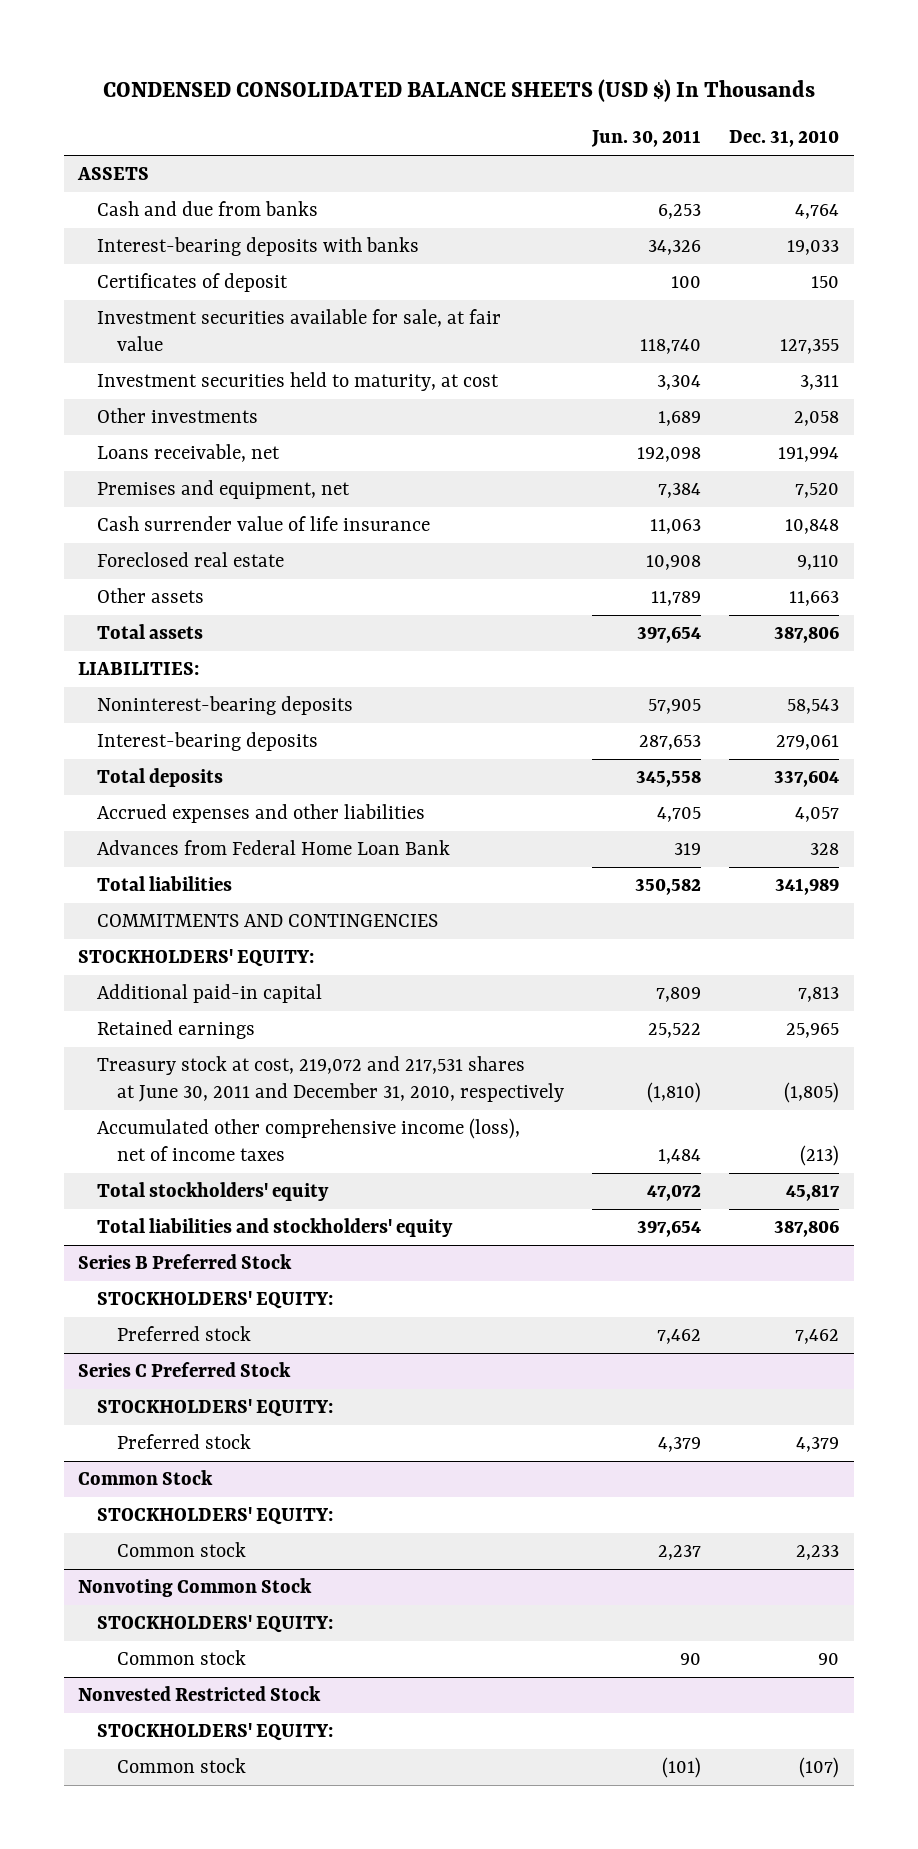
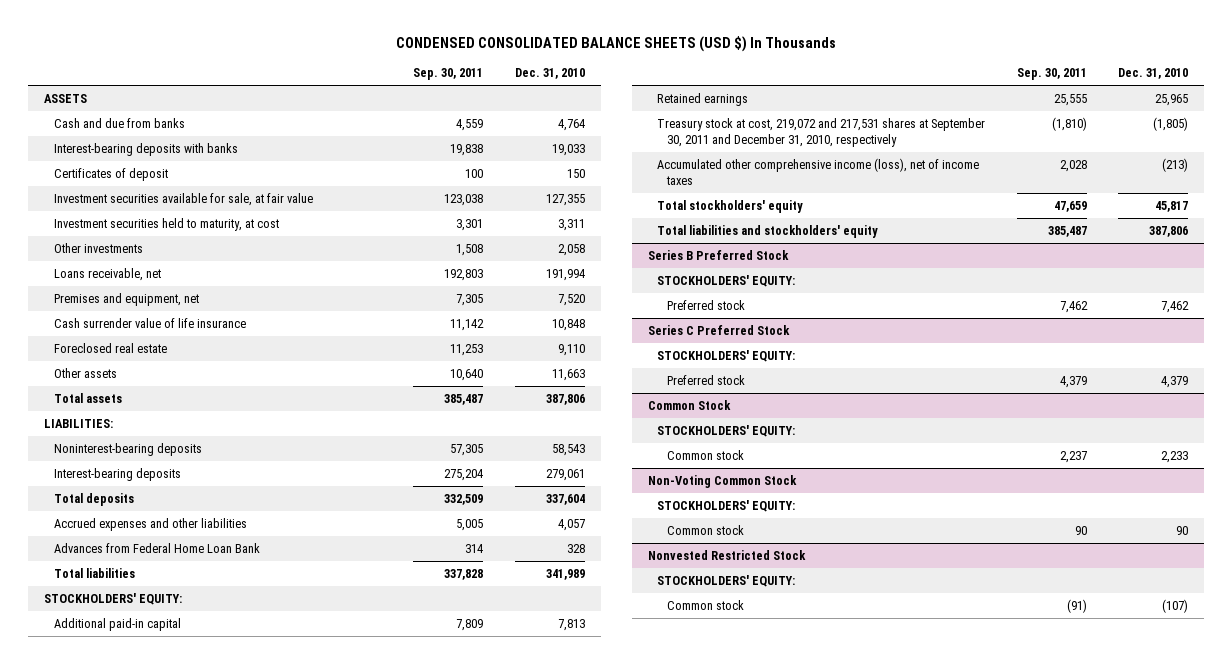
[591,130,702,148] Jun. 30, 2011 -> none
none -> [413,68,484,81] Sep. 30, 2011
[97,914,439,928] COMMITMENTS AND CONTINGENCIES -> none
[97,1056,564,1102] Treasury stock at cost, 219,072 and 217,531 shares at June 30, 2011 and December 31, 2010, respectively -> [657,117,986,147] Treasury stock at cost, 219,072 and 217,531 shares at September 30, 2011 and December 31, 2010, respectively
[78,1578,313,1598] Nonvoting Common Stock -> none
none -> [647,474,797,488] Non-Voting Common Stock

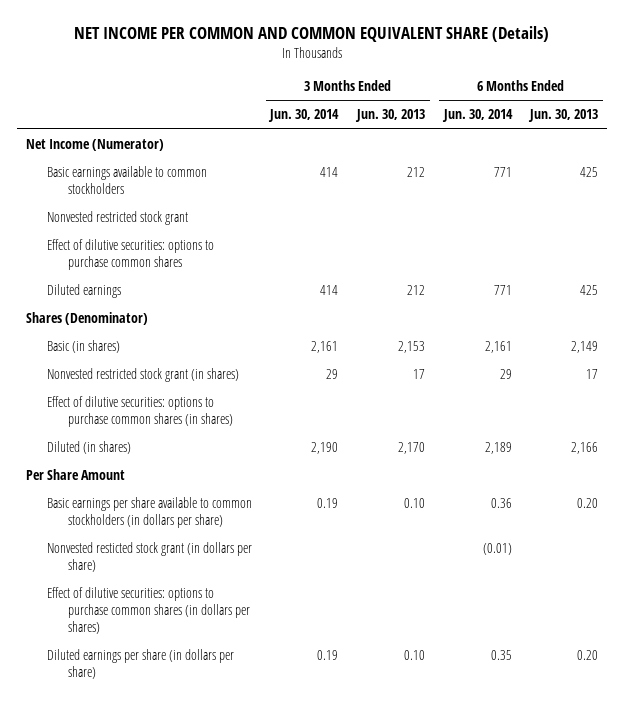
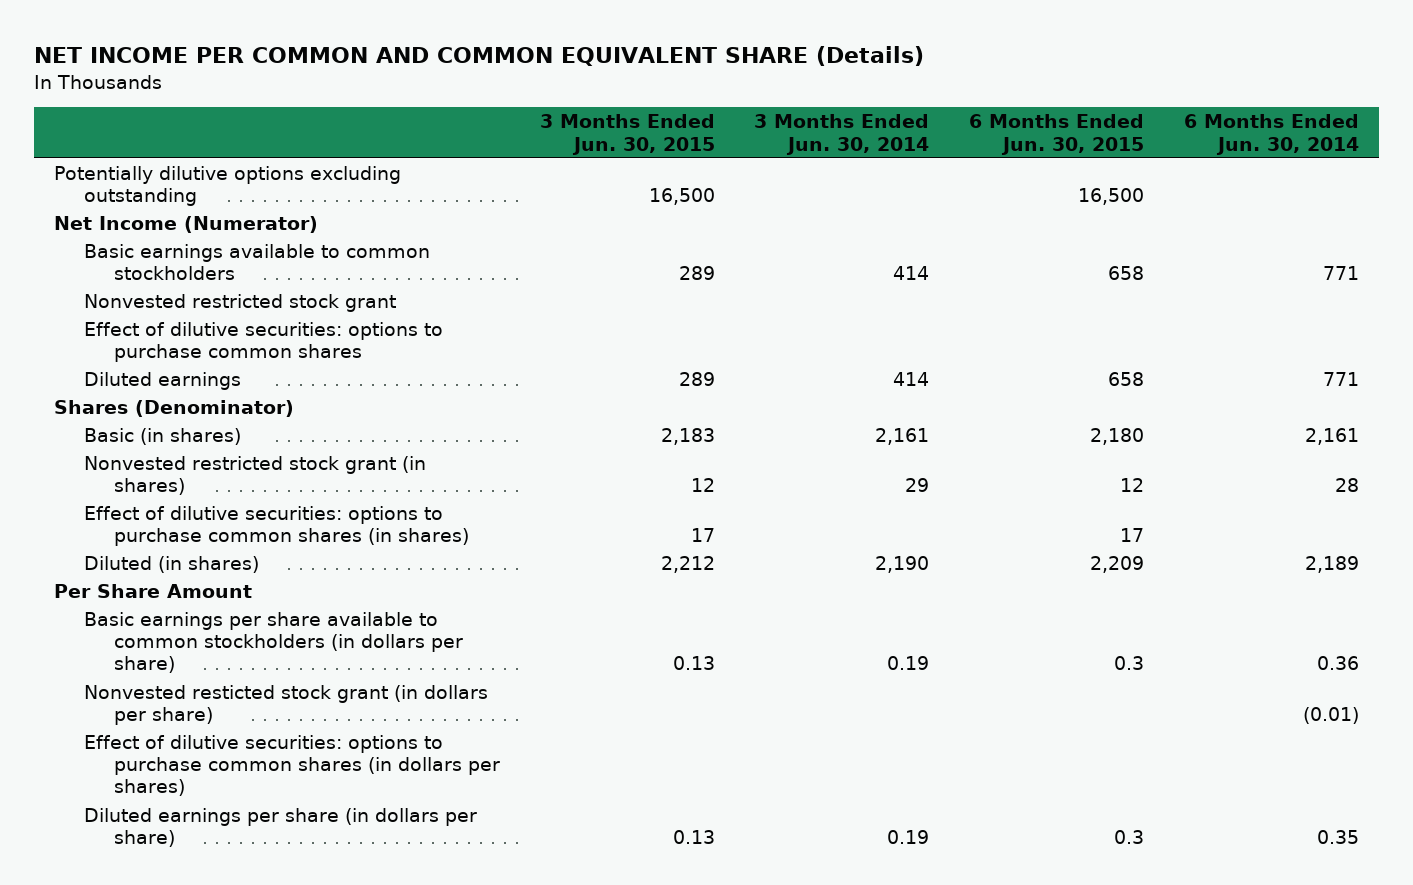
[354,109,425,123] Jun. 30, 2013 -> none
[528,109,599,123] Jun. 30, 2013 -> none
none -> [539,114,715,155] 3 Months Ended Jun. 30, 2015
none -> [969,114,1145,155] 6 Months Ended Jun. 30, 2015
none -> [53,165,401,207] Potentially dilutive options excluding outstanding
[499,369,512,380] 29 -> [1335,478,1360,493] 28

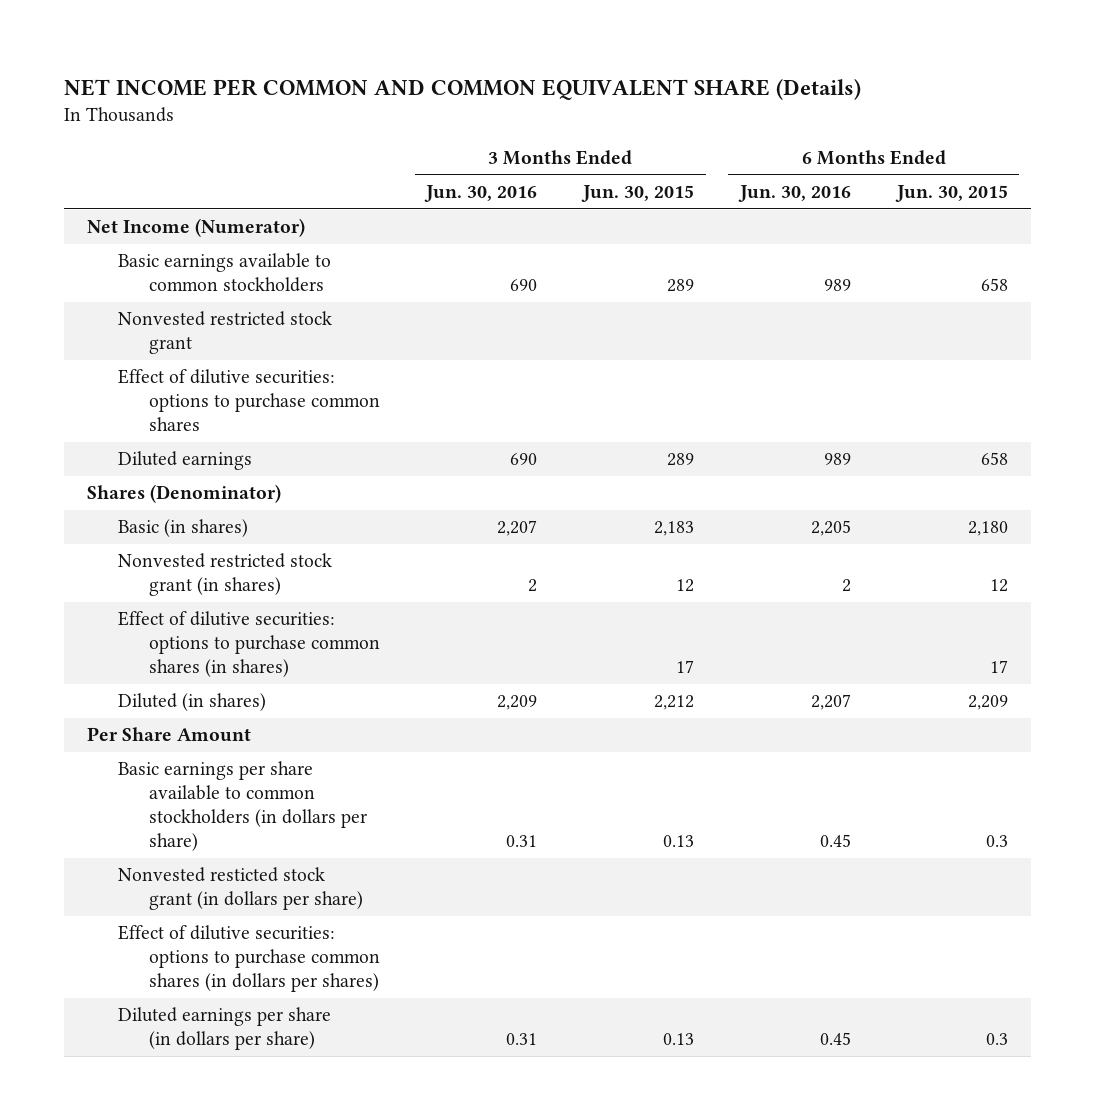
[754,114,930,155] 3 Months Ended Jun. 30, 2014 -> none
[1184,114,1360,155] 6 Months Ended Jun. 30, 2014 -> none
none -> [424,185,538,203] Jun. 30, 2016
none -> [737,185,851,203] Jun. 30, 2016
[53,165,401,207] Potentially dilutive options excluding outstanding -> none

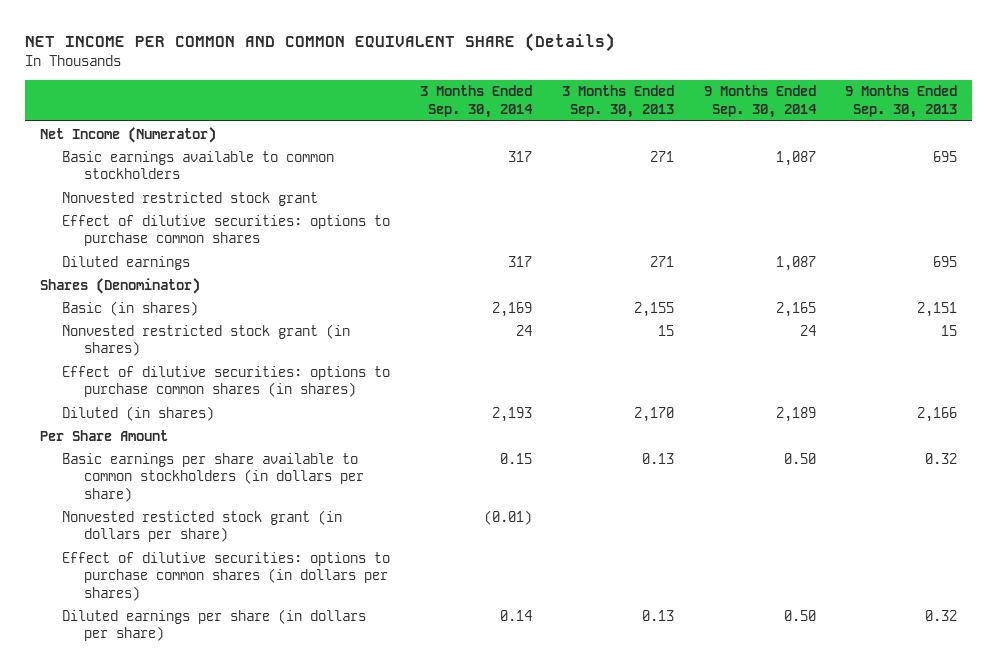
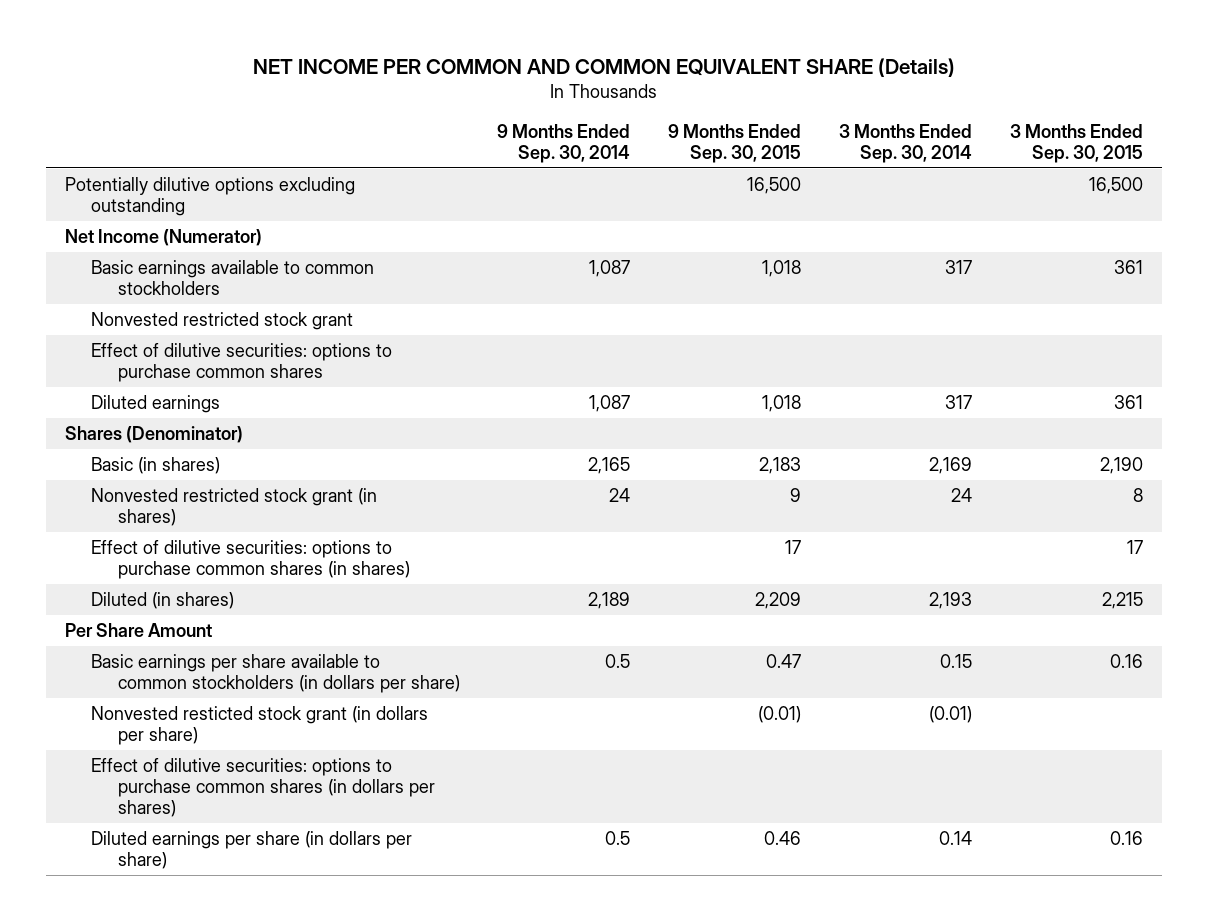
[561,85,674,118] 3 Months Ended Sep. 30, 2013 -> none
[845,85,958,118] 9 Months Ended Sep. 30, 2013 -> none
none -> [668,124,802,164] 9 Months Ended Sep. 30, 2015
none -> [1010,124,1144,164] 3 Months Ended Sep. 30, 2015
none -> [65,176,356,216] Potentially dilutive options excluding outstanding
[783,452,816,464] 0.50 -> [605,653,631,668] 0.5
[783,609,816,621] 0.50 -> [605,830,631,845] 0.5

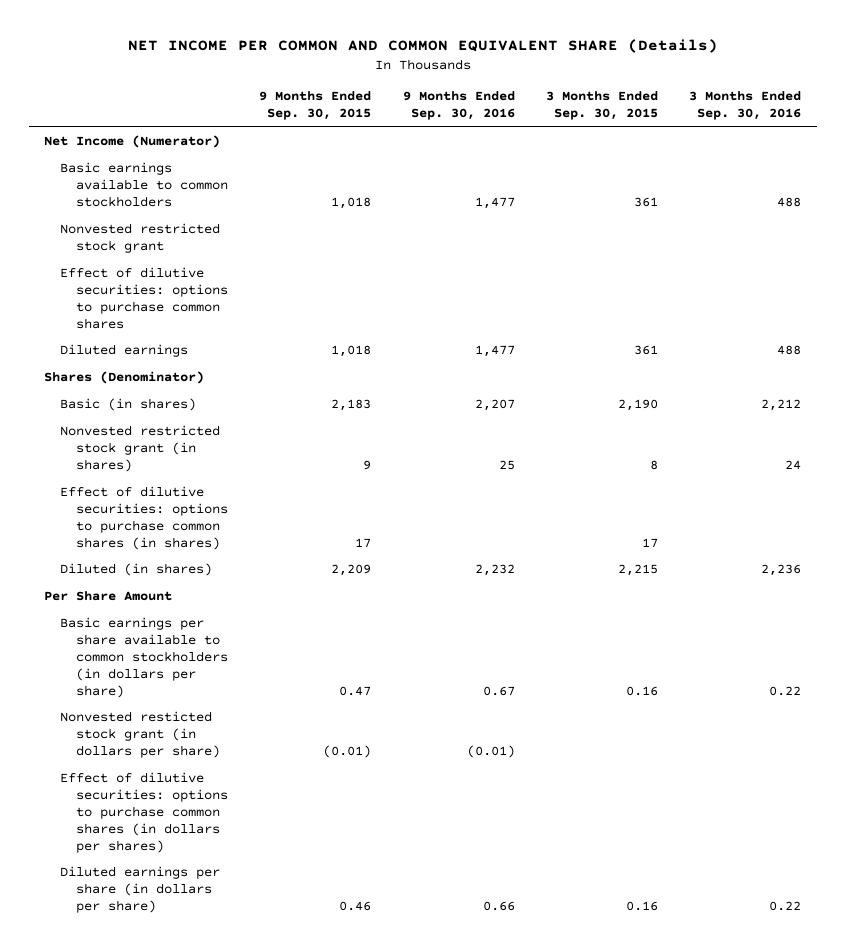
[497,124,631,164] 9 Months Ended Sep. 30, 2014 -> none
[839,124,973,164] 3 Months Ended Sep. 30, 2014 -> none
none -> [402,91,515,121] 9 Months Ended Sep. 30, 2016
none -> [689,91,802,121] 3 Months Ended Sep. 30, 2016
[65,176,356,216] Potentially dilutive options excluding outstanding -> none

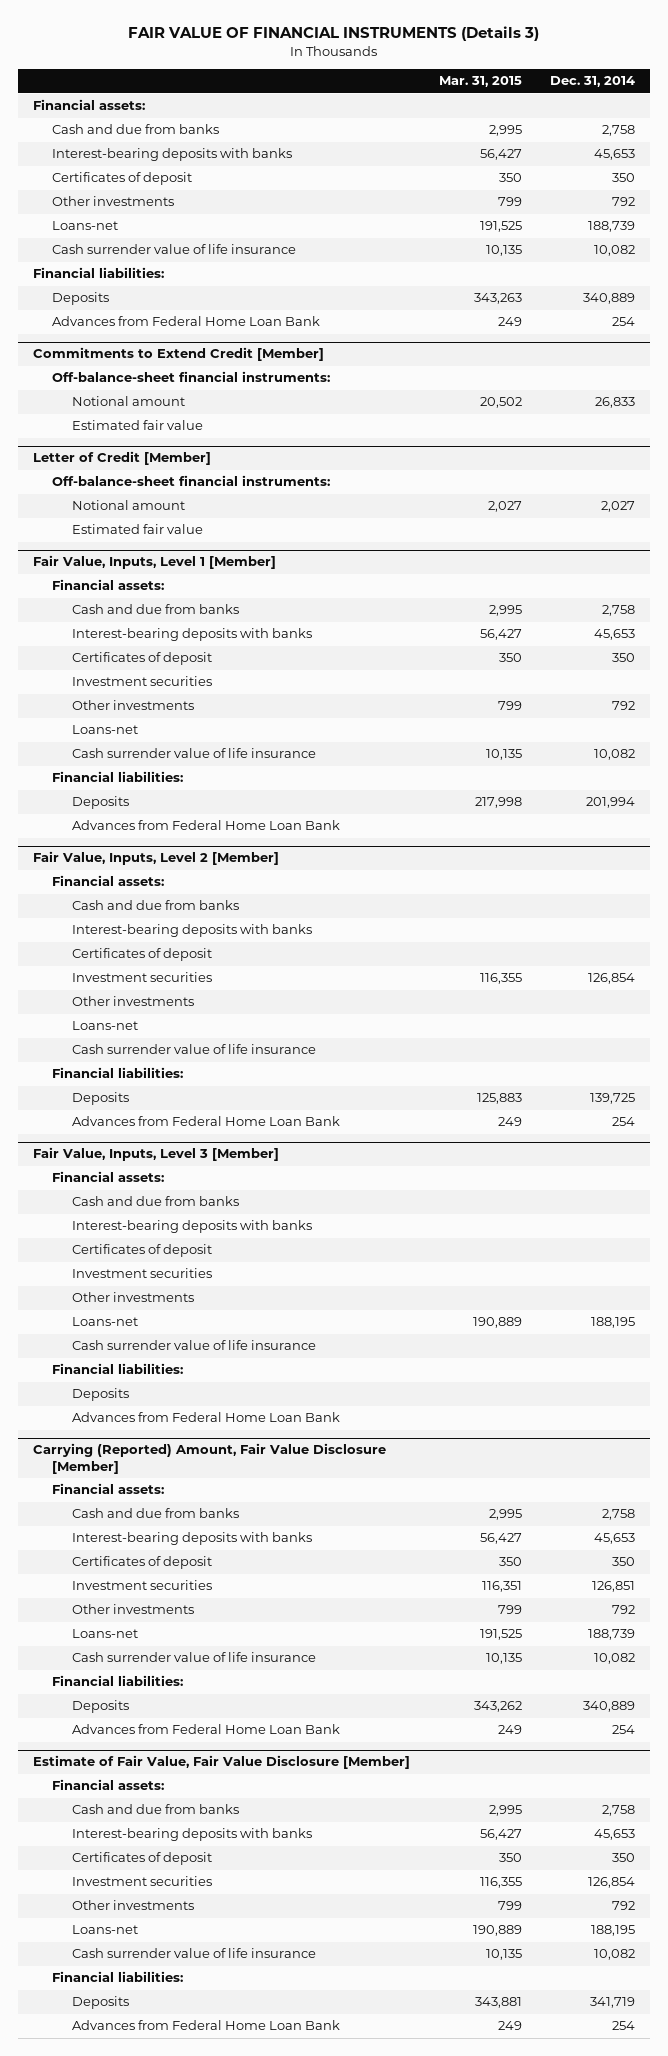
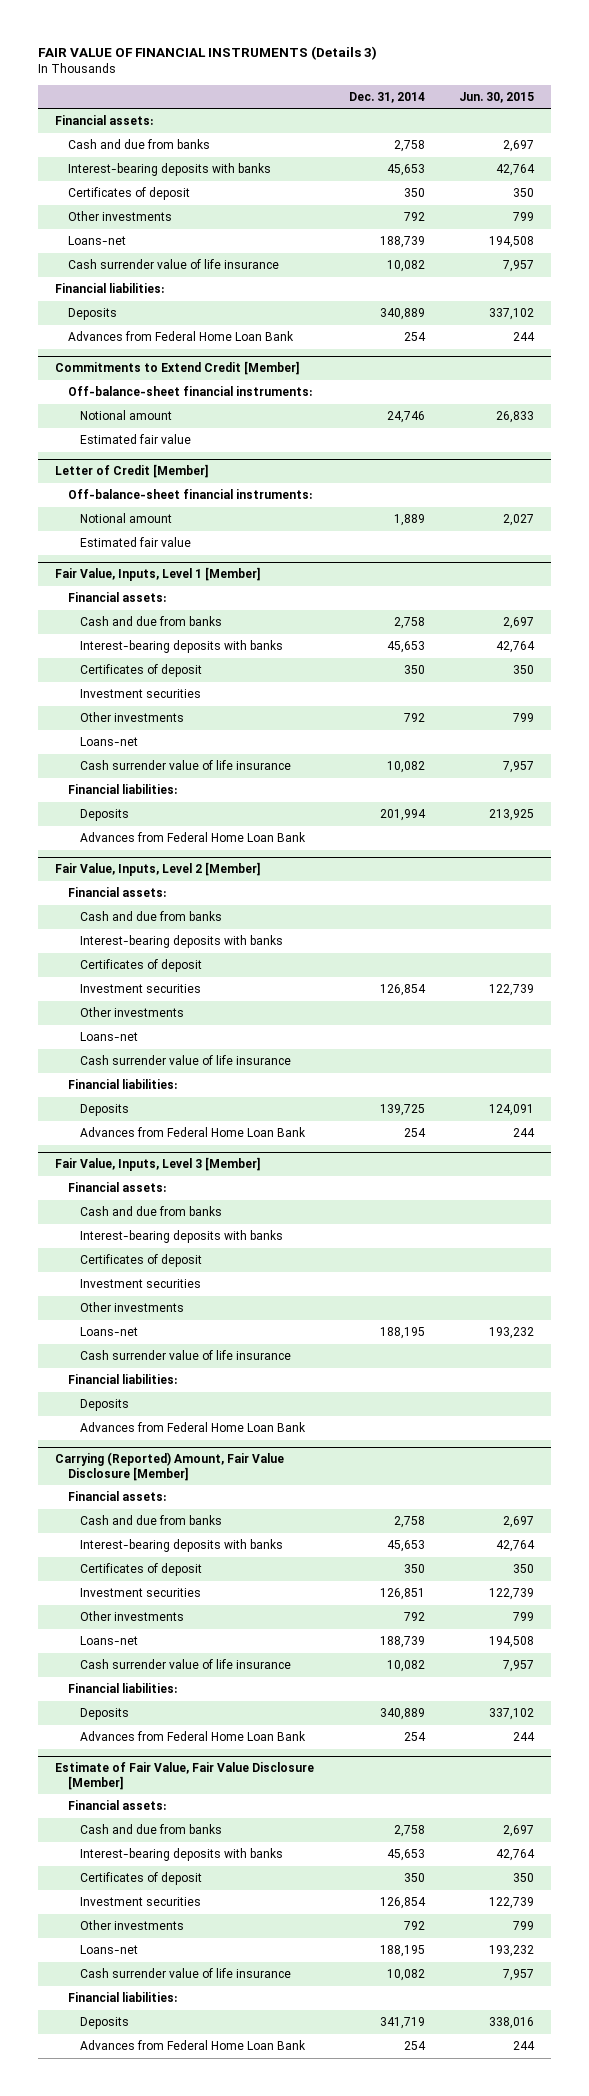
[438,76,522,88] Mar. 31, 2015 -> none
none -> [459,91,535,103] Jun. 30, 2015
[595,397,636,409] 26,833 -> [386,411,425,424] 24,746
[601,501,636,513] 2,027 -> [393,514,425,527] 1,889

